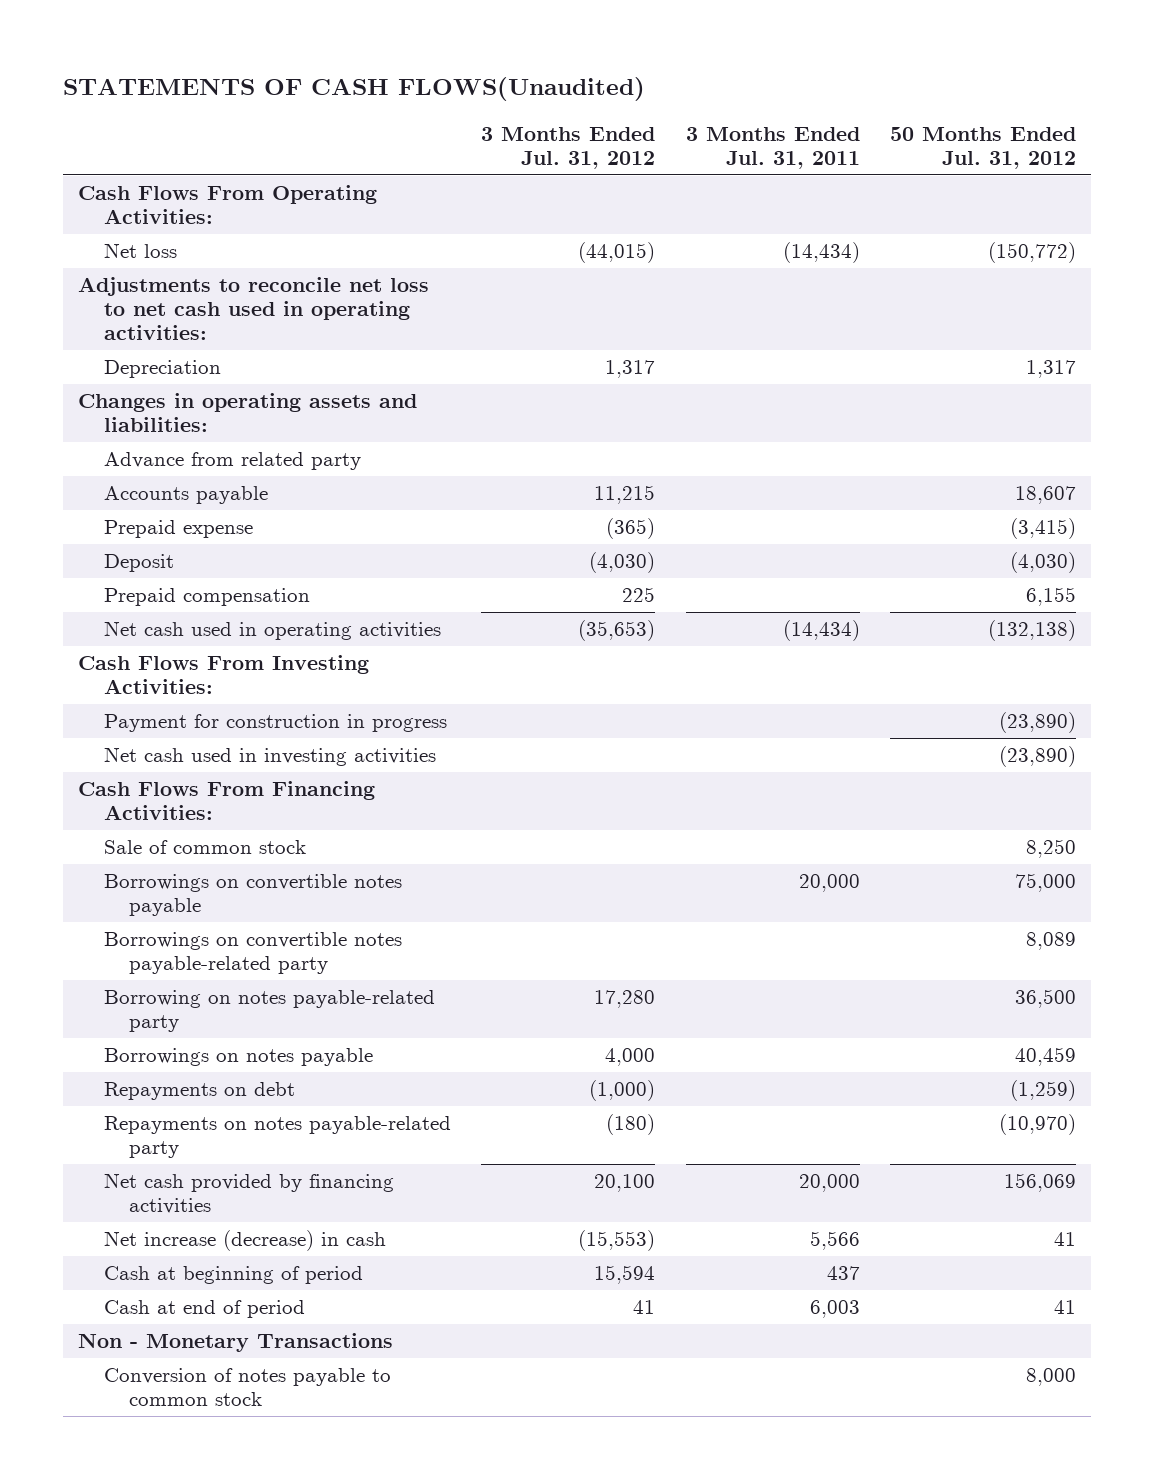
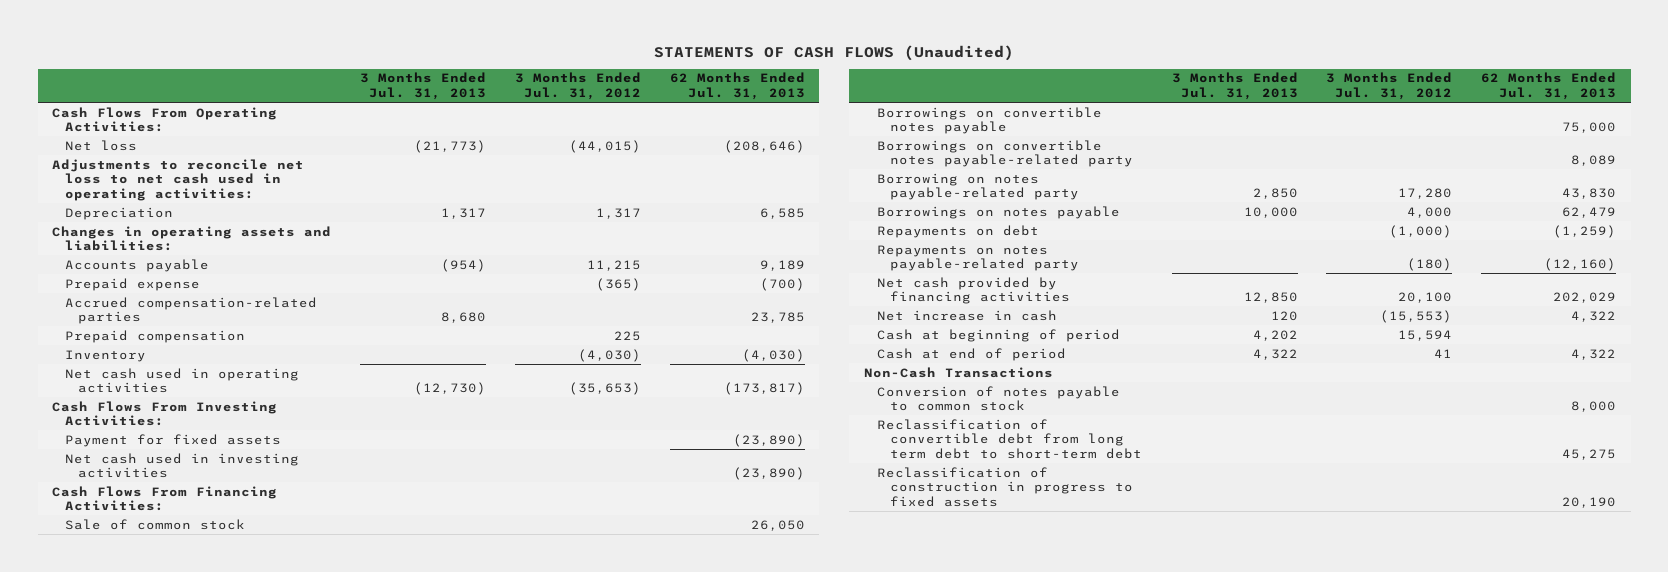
[62,77,645,102] STATEMENTS OF CASH FLOWS(Unaudited) -> [654,44,1015,61] STATEMENTS OF CASH FLOWS (Unaudited)
[685,126,860,169] 3 Months Ended Jul. 31, 2011 -> none
[890,126,1077,169] 50 Months Ended Jul. 31, 2012 -> none
none -> [359,72,486,101] 3 Months Ended Jul. 31, 2013
none -> [669,72,805,101] 62 Months Ended Jul. 31, 2013
[103,452,361,471] Advance from related party -> none
[103,554,174,573] Deposit -> none
none -> [64,296,317,325] Accrued compensation-related parties
none -> [64,349,146,362] Inventory
[103,714,447,733] Payment for construction in progress -> [64,433,281,447] Payment for fixed assets
[103,1230,386,1252] Net increase (decrease) in cash -> [876,309,1057,321] Net increase in cash
[78,1333,394,1353] Non - Monetary Transactions -> [863,366,1053,378] Non-Cash Transactions
none -> [876,418,1142,460] Reclassification of convertible debt from long term debt to short-term debt
none -> [876,466,1133,508] Reclassification of construction in progress to fixed assets

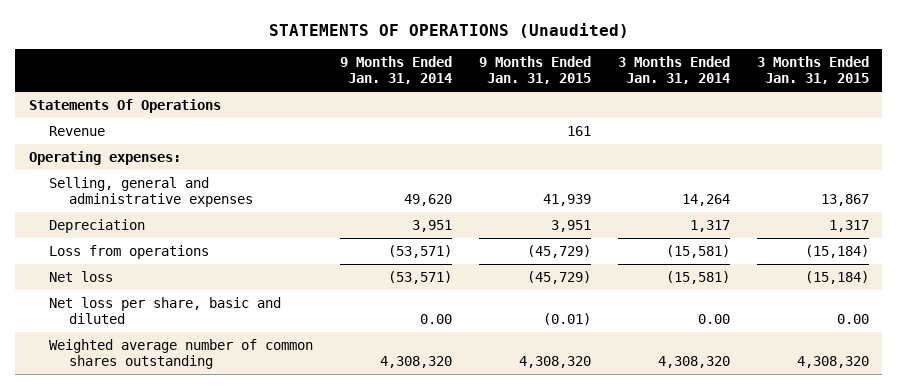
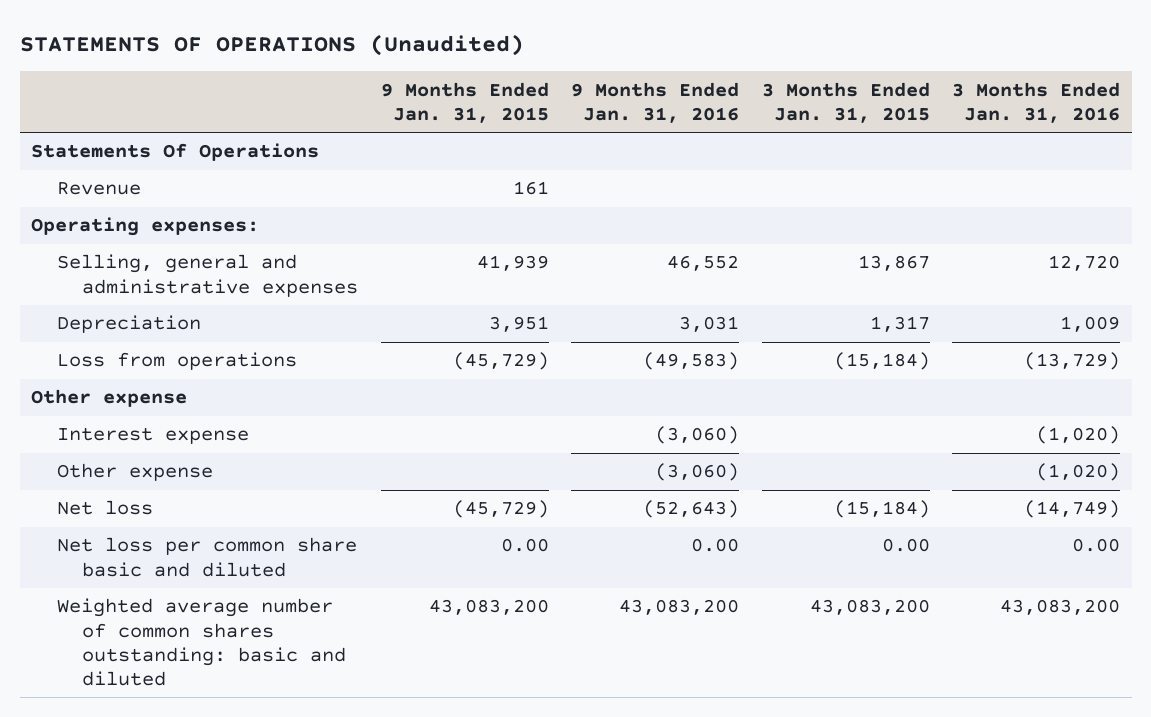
[340,56,453,85] 9 Months Ended Jan. 31, 2014 -> none
[617,56,730,85] 3 Months Ended Jan. 31, 2014 -> none
none -> [571,81,740,123] 9 Months Ended Jan. 31, 2016
none -> [952,81,1121,123] 3 Months Ended Jan. 31, 2016
none -> [30,389,187,408] Other expense
none -> [56,427,249,445] Interest expense
none -> [56,463,213,482] Other expense
[49,296,282,324] Net loss per share, basic and diluted -> [56,537,357,577] Net loss per common share basic and diluted
[542,312,591,325] (0.01) -> [500,538,549,553] 0.00
[49,338,314,369] Weighted average number of common shares outstanding -> [56,598,347,686] Weighted average number of common shares outstanding: basic and diluted
[518,355,591,368] 4,308,320 -> [428,599,549,616] 43,083,200
[796,355,869,368] 4,308,320 -> [809,599,930,616] 43,083,200

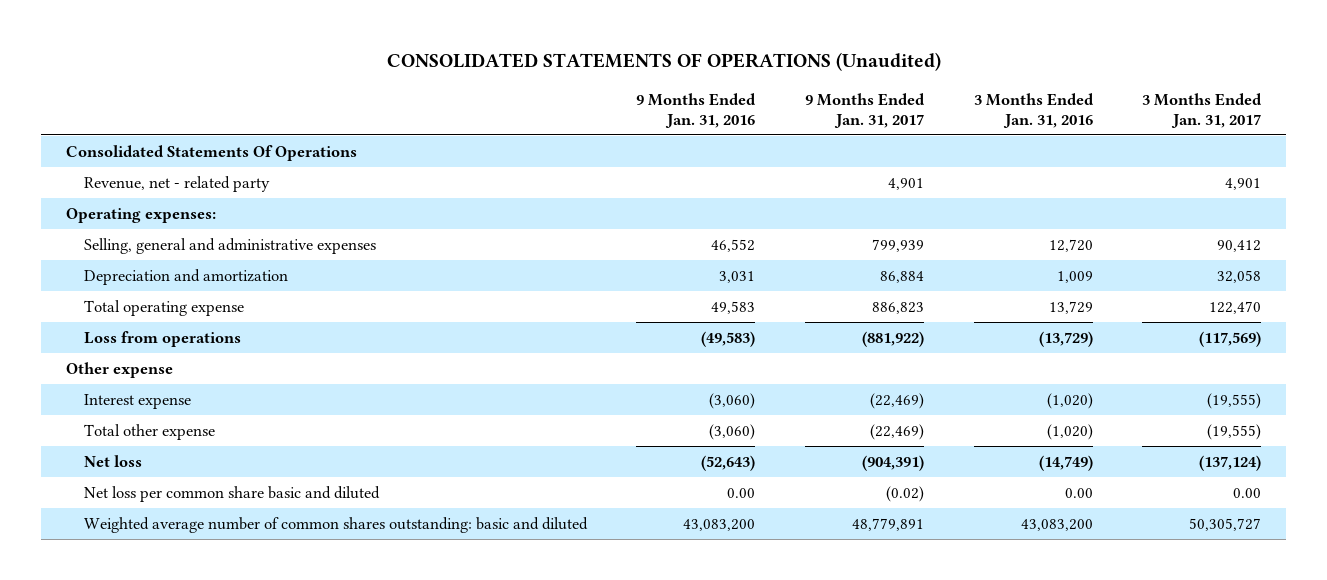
[19,34,524,57] STATEMENTS OF OPERATIONS (Unaudited) -> [386,52,941,72] CONSOLIDATED STATEMENTS OF OPERATIONS (Unaudited)
[380,81,549,123] 9 Months Ended Jan. 31, 2015 -> none
[761,81,930,123] 3 Months Ended Jan. 31, 2015 -> none
none -> [804,92,925,129] 9 Months Ended Jan. 31, 2017
none -> [1142,92,1263,129] 3 Months Ended Jan. 31, 2017
[30,143,319,162] Statements Of Operations -> [65,144,357,161] Consolidated Statements Of Operations
[56,182,141,196] Revenue -> [83,175,270,192] Revenue, net - related party
[56,315,201,334] Depreciation -> [83,268,288,285] Depreciation and amortization
none -> [83,299,244,316] Total operating expense
[56,463,213,482] Other expense -> [83,423,215,440] Total other expense

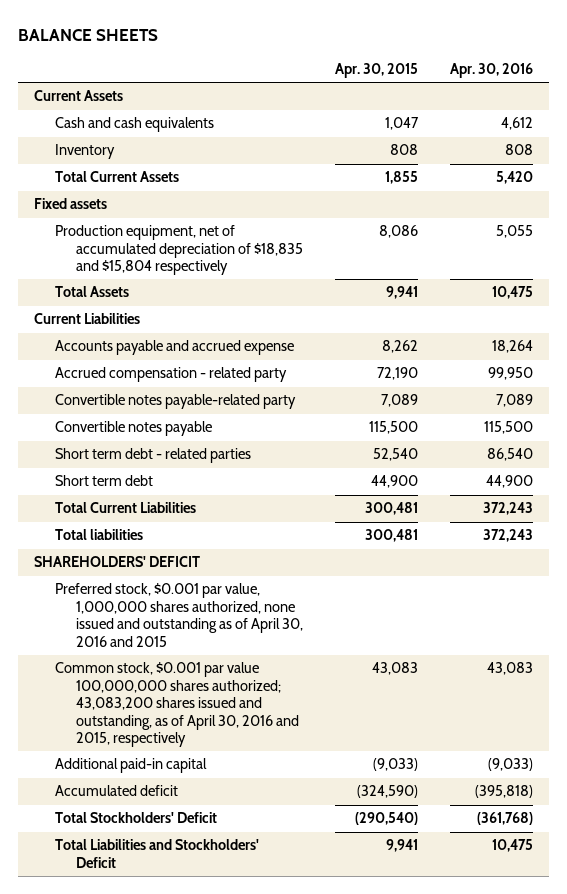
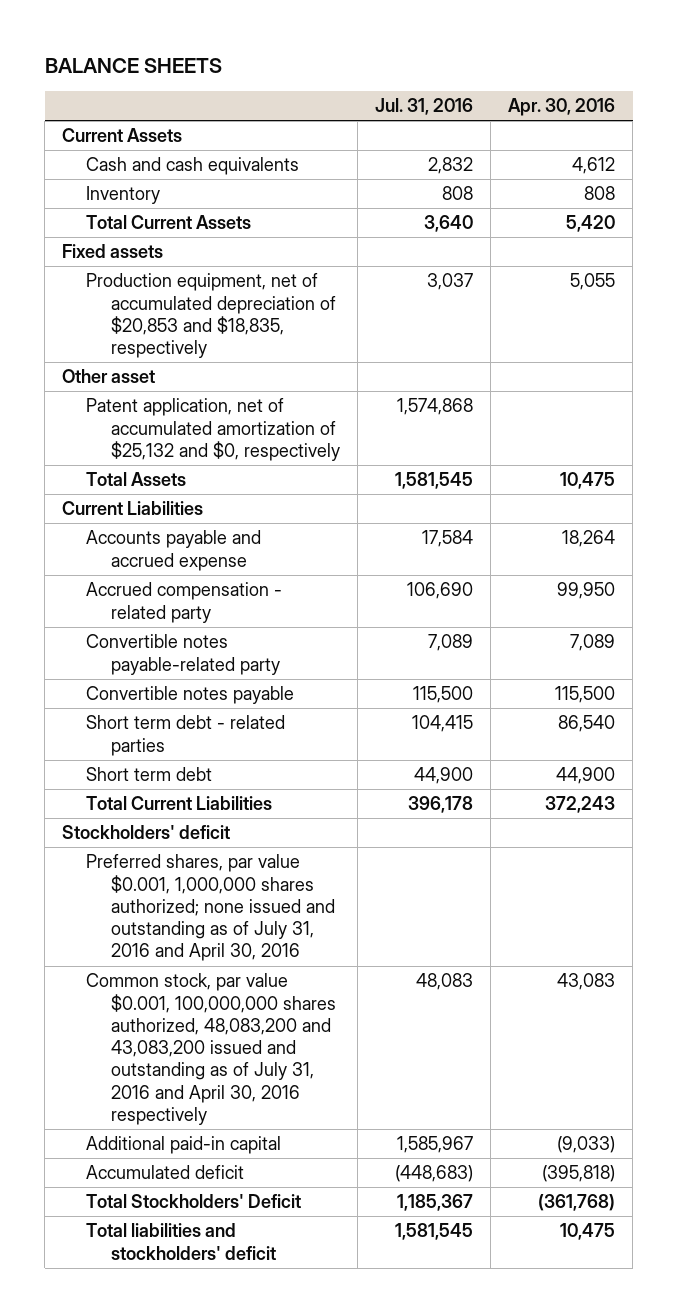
[334,63,418,79] Apr. 30, 2015 -> none
none -> [374,97,473,115] Jul. 31, 2016
[54,225,303,276] Production equipment, net of accumulated depreciation of $18,835 and $15,804 respectively -> [86,273,336,359] Production equipment, net of accumulated depreciation of $20,853 and $18,835, respectively
none -> [62,369,156,384] Other asset
none -> [86,398,340,461] Patent application, net of accumulated amortization of $25,132 and $0, respectively
[54,529,143,541] Total liabilities -> none
[34,556,201,568] SHAREHOLDERS' DEFICIT -> [62,825,231,840] Stockholders' deficit
[54,583,303,647] Preferred stock, $0.001 par value, 1,000,000 shares authorized, none issued and outstanding as of April 30, 2016 and 2015 -> [86,854,335,962] Preferred shares, par value $0.001, 1,000,000 shares authorized; none issued and outstanding as of July 31, 2016 and April 30, 2016
[54,662,299,748] Common stock, $0.001 par value 100,000,000 shares authorized; 43,083,200 shares issued and outstanding, as of April 30, 2016 and 2015, respectively -> [86,973,336,1125] Common stock, par value $0.001, 100,000,000 shares authorized, 48,083,200 and 43,083,200 issued and outstanding as of July 31, 2016 and April 30, 2016 respectively
[54,839,259,868] Total Liabilities and Stockholders' Deficit -> [86,1223,276,1260] Total liabilities and stockholders' deficit

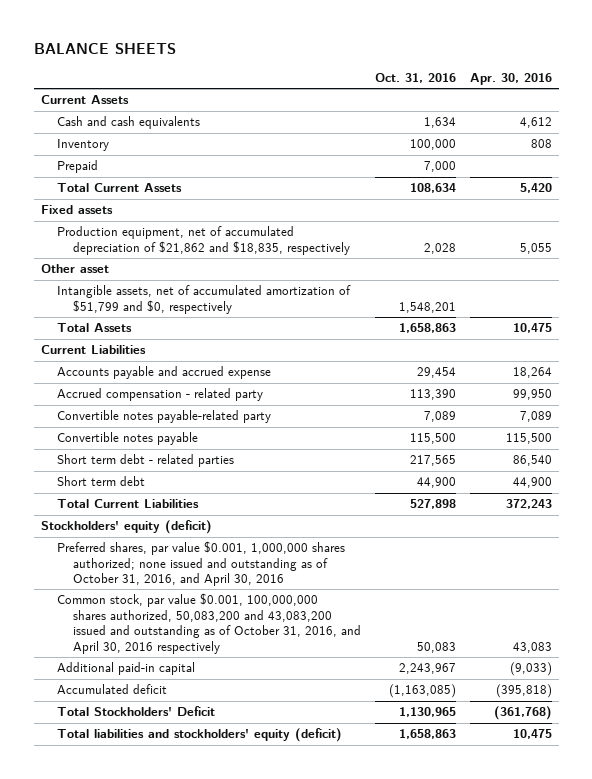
[374,97,473,115] Jul. 31, 2016 -> none
none -> [374,72,456,83] Oct. 31, 2016
none -> [56,160,98,174] Prepaid
[86,273,336,359] Production equipment, net of accumulated depreciation of $20,853 and $18,835, respectively -> [56,226,350,255] Production equipment, net of accumulated depreciation of $21,862 and $18,835, respectively
[86,398,340,461] Patent application, net of accumulated amortization of $25,132 and $0, respectively -> [56,285,351,314] Intangible assets, net of accumulated amortization of $51,799 and $0, respectively
[62,825,231,840] Stockholders' deficit -> [40,520,212,535] Stockholders' equity (deficit)
[86,854,335,962] Preferred shares, par value $0.001, 1,000,000 shares authorized; none issued and outstanding as of July 31, 2016 and April 30, 2016 -> [56,541,345,587] Preferred shares, par value $0.001, 1,000,000 shares authorized; none issued and outstanding as of October 31, 2016, and April 30, 2016
[86,973,336,1125] Common stock, par value $0.001, 100,000,000 shares authorized, 48,083,200 and 43,083,200 issued and outstanding as of July 31, 2016 and April 30, 2016 respectively -> [56,593,361,654] Common stock, par value $0.001, 100,000,000 shares authorized, 50,083,200 and 43,083,200 issued and outstanding as of October 31, 2016, and April 30, 2016 respectively
[86,1223,276,1260] Total liabilities and stockholders' deficit -> [56,728,342,743] Total liabilities and stockholders' equity (deficit)

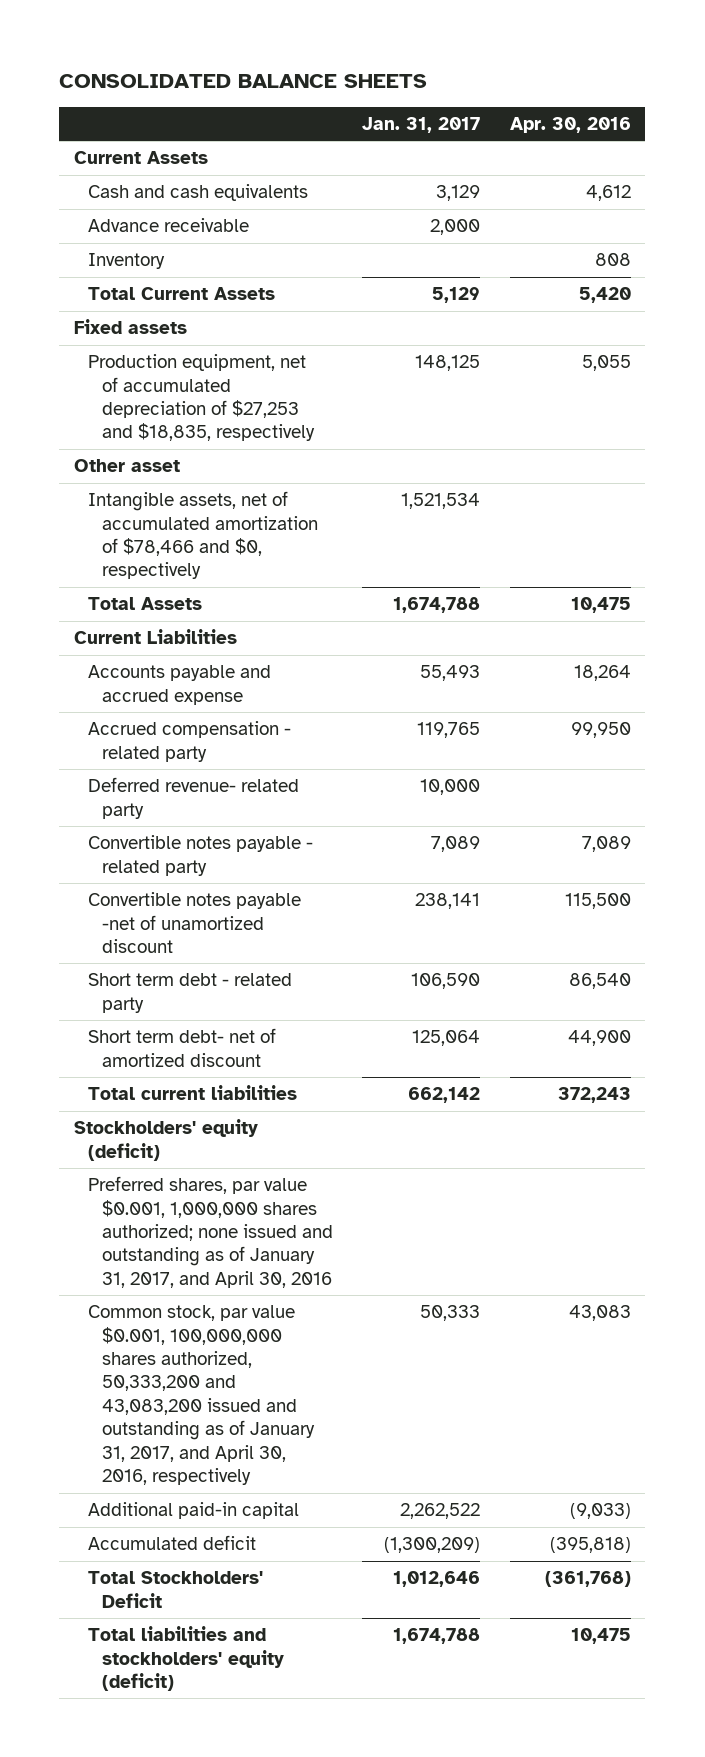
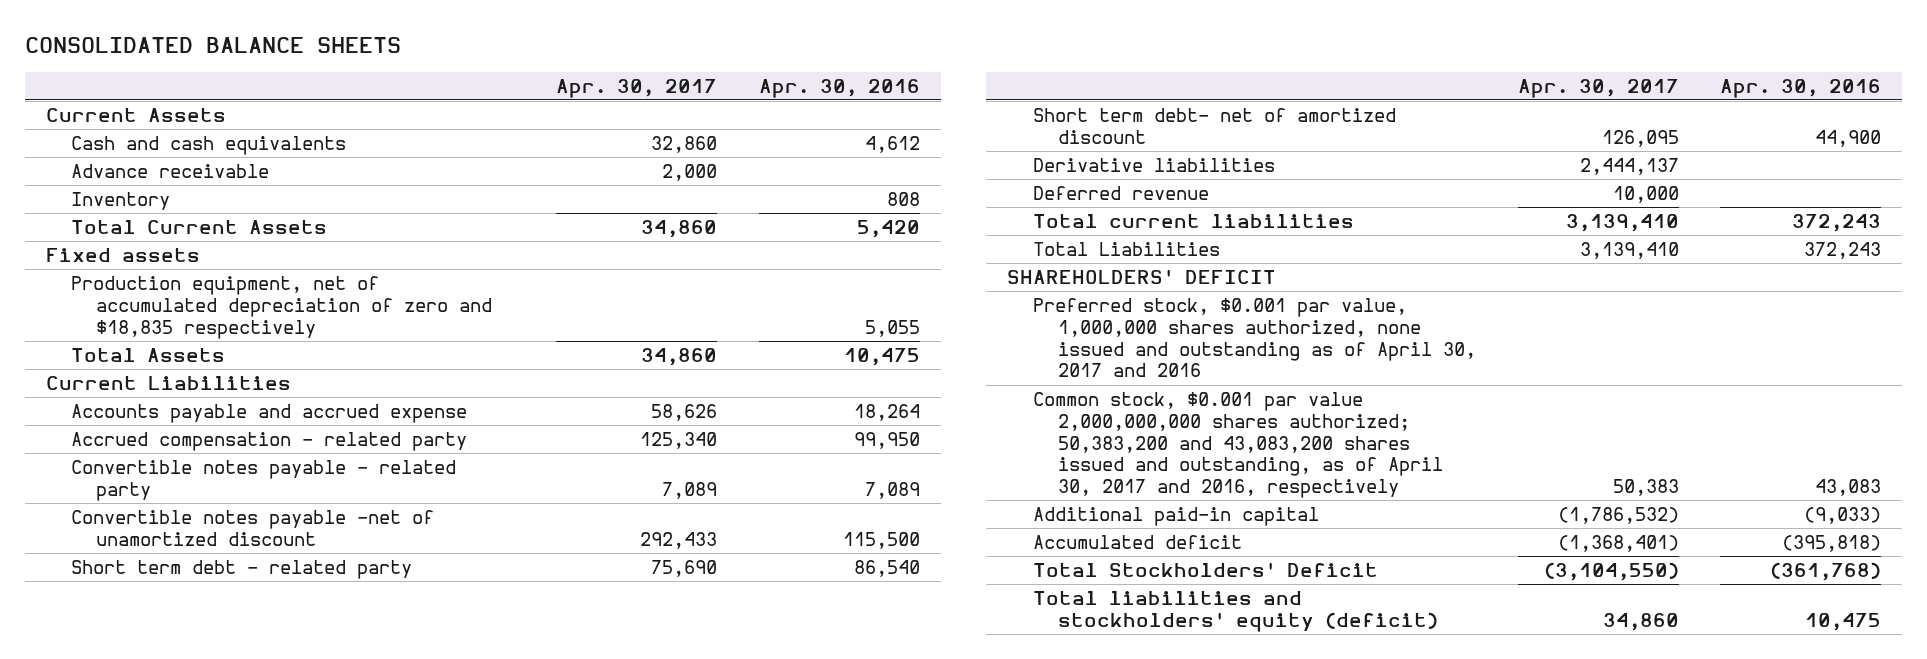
[362,116,481,133] Jan. 31, 2017 -> none
none -> [555,78,717,98] Apr. 30, 2017
[74,459,181,473] Other asset -> none
[88,491,319,580] Intangible assets, net of accumulated amortization of $78,466 and $0, respectively -> none
[88,354,316,442] Production equipment, net of accumulated depreciation of $27,253 and $18,835, respectively -> [70,276,493,339] Production equipment, net of accumulated depreciation of zero and $18,835 respectively
[88,777,300,819] Deferred revenue- related party -> none
none -> [1032,158,1275,173] Derivative liabilities
none -> [1032,186,1209,201] Deferred revenue
none -> [1032,242,1220,257] Total Liabilities
[74,1119,259,1161] Stockholders' equity (deficit) -> [1007,269,1277,285] SHAREHOLDERS' DEFICIT
[88,1176,334,1288] Preferred shares, par value $0.001, 1,000,000 shares authorized; none issued and outstanding as of January 31, 2017, and April 30, 2016 -> [1032,298,1476,378] Preferred stock, $0.001 par value, 1,000,000 shares authorized, none issued and outstanding as of April 30, 2017 and 2016
[88,1305,316,1486] Common stock, par value $0.001, 100,000,000 shares authorized, 50,333,200 and 43,083,200 issued and outstanding as of January 31, 2017, and April 30, 2016, respectively -> [1032,392,1443,499] Common stock, $0.001 par value 2,000,000,000 shares authorized; 50,383,200 and 43,083,200 shares issued and outstanding, as of April 30, 2017 and 2016, respectively

